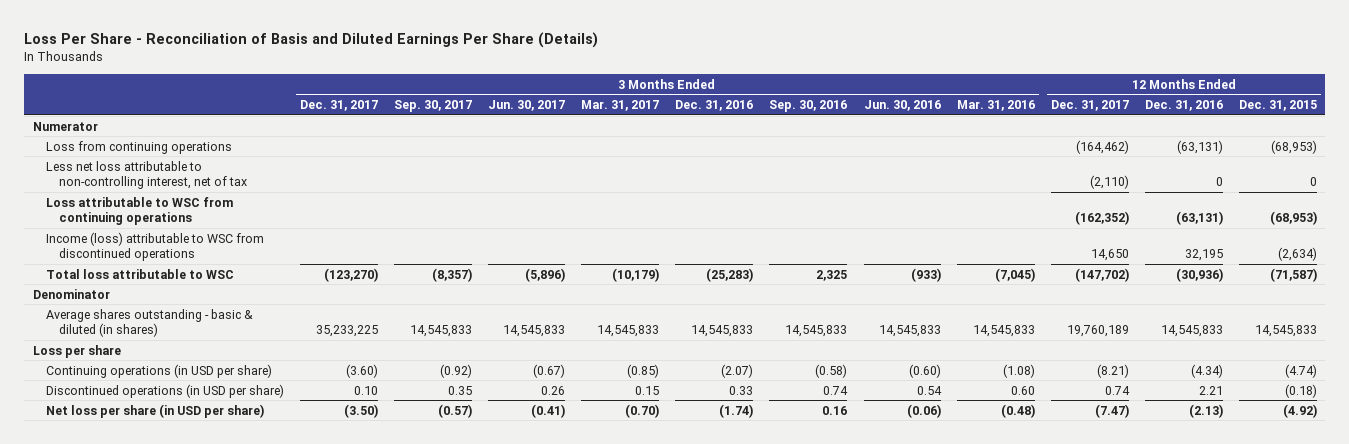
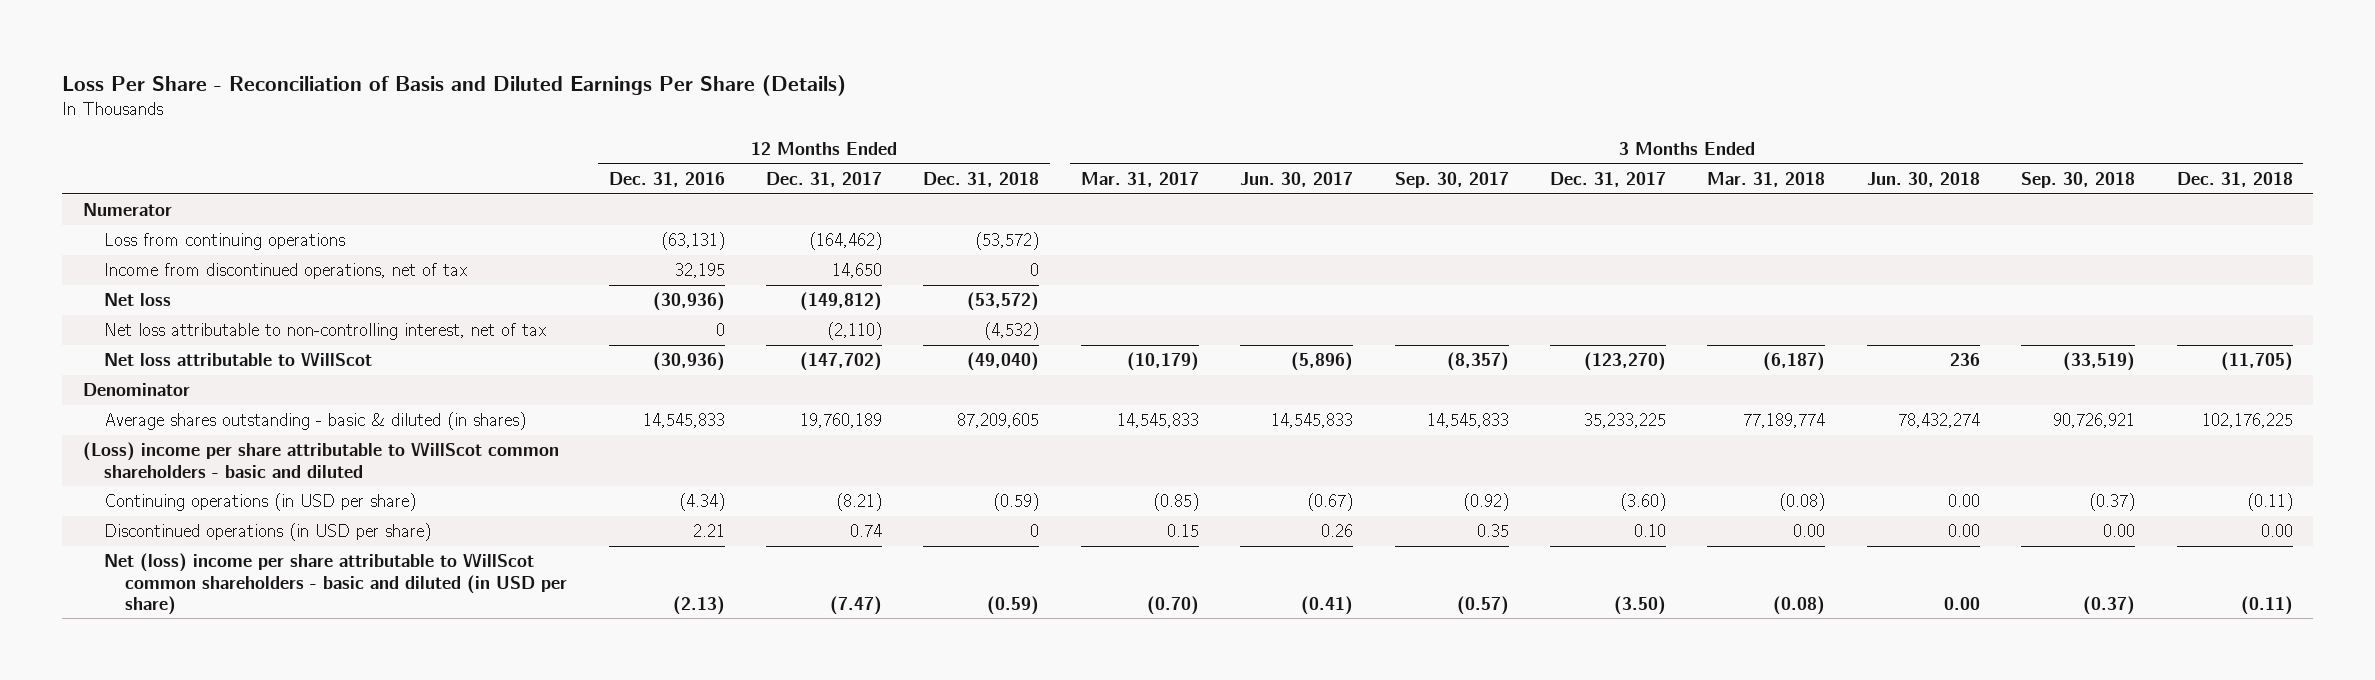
[675,99,754,111] Dec. 31, 2016 -> none
[769,99,848,112] Sep. 30, 2016 -> none
[863,99,941,111] Jun. 30, 2016 -> none
[956,99,1035,111] Mar. 31, 2016 -> none
[1238,99,1317,111] Dec. 31, 2015 -> none
none -> [923,171,1040,187] Dec. 31, 2018
none -> [1707,171,1826,187] Mar. 31, 2018
none -> [1866,171,1980,187] Jun. 30, 2018
none -> [2021,171,2136,188] Sep. 30, 2018
none -> [2176,171,2293,187] Dec. 31, 2018
[45,196,233,226] Loss attributable to WSC from continuing operations -> none
[45,160,248,190] Less net loss attributable to non-controlling interest, net of tax -> [104,263,468,280] Income from discontinued operations, net of tax
[1089,175,1129,190] (2,110) -> [832,263,883,279] 14,650
[1215,177,1223,187] 0 -> [674,263,725,279] 32,195
none -> [104,293,172,307] Net loss
[45,231,264,262] Income (loss) attributable to WSC from discontinued operations -> [104,323,547,341] Net loss attributable to non-controlling interest, net of tax
[1090,249,1129,262] 14,650 -> [827,322,883,341] (2,110)
[1184,249,1223,262] 32,195 -> [715,323,725,337] 0
[45,268,234,279] Total loss attributable to WSC -> [104,351,373,367] Net loss attributable to WillScot
[32,344,121,358] Loss per share -> [82,441,559,478] (Loss) income per share attributable to WillScot common shareholders - basic and diluted
[45,403,264,418] Net loss per share (in USD per share) -> [104,552,568,615] Net (loss) income per share attributable to WillScot common shareholders - basic and diluted (in USD per share)

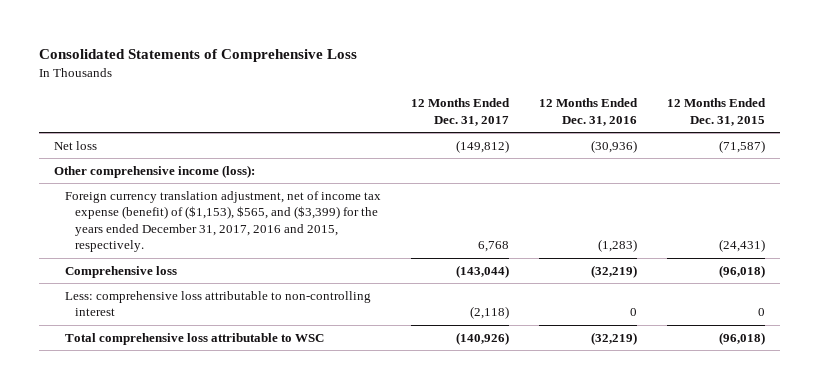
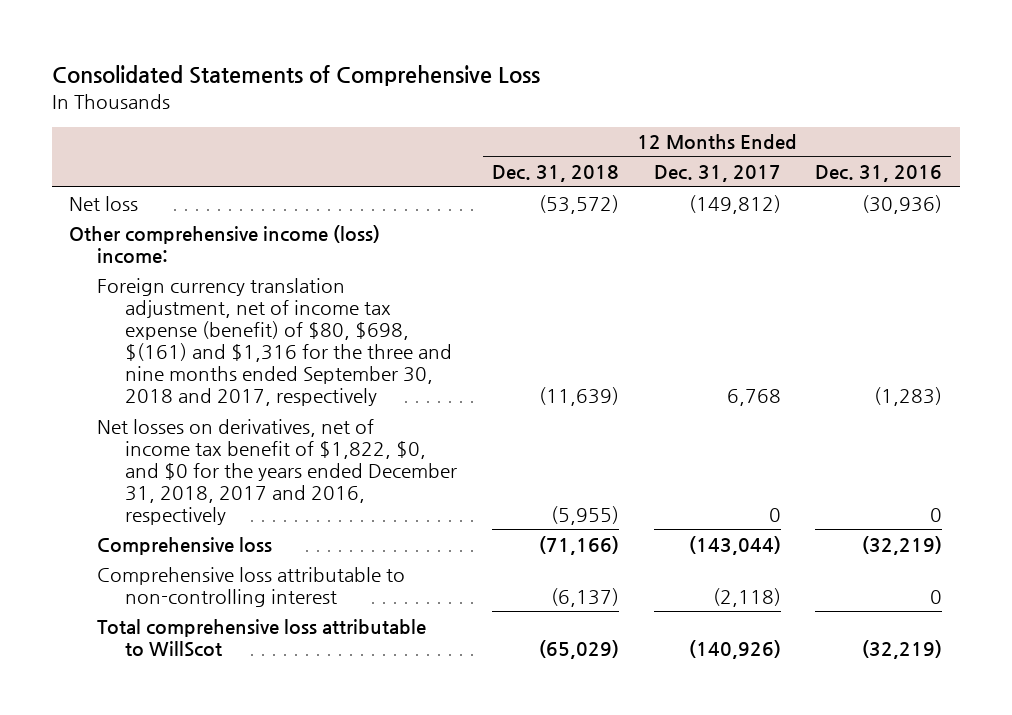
[666,98,766,126] 12 Months Ended Dec. 31, 2015 -> none
none -> [491,165,619,183] Dec. 31, 2018
[53,164,255,178] Other comprehensive income (loss): -> [69,224,381,264] Other comprehensive income (loss) income:
[64,190,381,253] Foreign currency translation adjustment, net of income tax expense (benefit) of ($1,153), $565, and ($3,399) for the years ended December 31, 2017, 2016 and 2015, respectively. -> [97,277,453,407] Foreign currency translation adjustment, net of income tax expense (benefit) of $80, $698, $(161) and $1,316 for the three and nine months ended September 30, 2018 and 2017, respectively
none -> [97,418,458,526] Net losses on derivatives, net of income tax benefit of $1,822, $0, and $0 for the years ended December 31, 2018, 2017 and 2016, respectively
[64,290,371,317] Less: comprehensive loss attributable to non-controlling interest -> [97,566,406,607] Comprehensive loss attributable to non-controlling interest
[64,332,324,345] Total comprehensive loss attributable to WSC -> [97,618,427,657] Total comprehensive loss attributable to WillScot

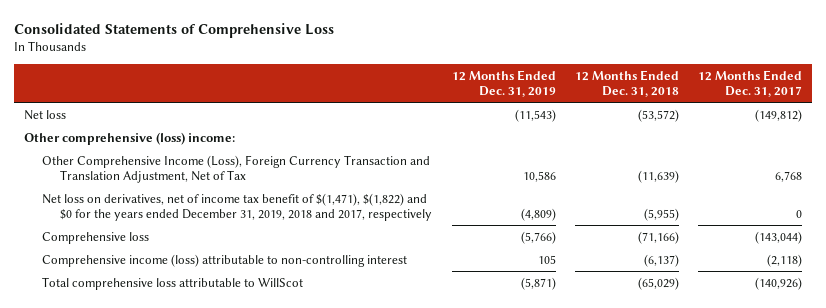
[815,165,943,183] Dec. 31, 2016 -> none
none -> [451,69,556,98] 12 Months Ended Dec. 31, 2019
[69,224,381,264] Other comprehensive income (loss) income: -> [23,131,235,145] Other comprehensive (loss) income:
[97,277,453,407] Foreign currency translation adjustment, net of income tax expense (benefit) of $80, $698, $(161) and $1,316 for the three and nine months ended September 30, 2018 and 2017, respectively -> [42,154,431,184] Other Comprehensive Income (Loss), Foreign Currency Transaction and Translation Adjustment, Net of Tax
[97,418,458,526] Net losses on derivatives, net of income tax benefit of $1,822, $0, and $0 for the years ended December 31, 2018, 2017 and 2016, respectively -> [42,192,433,222] Net loss on derivatives, net of income tax benefit of $(1,471), $(1,822) and $0 for the years ended December 31, 2019, 2018 and 2017, respectively
[97,566,406,607] Comprehensive loss attributable to non-controlling interest -> [42,253,408,267] Comprehensive income (loss) attributable to non-controlling interest

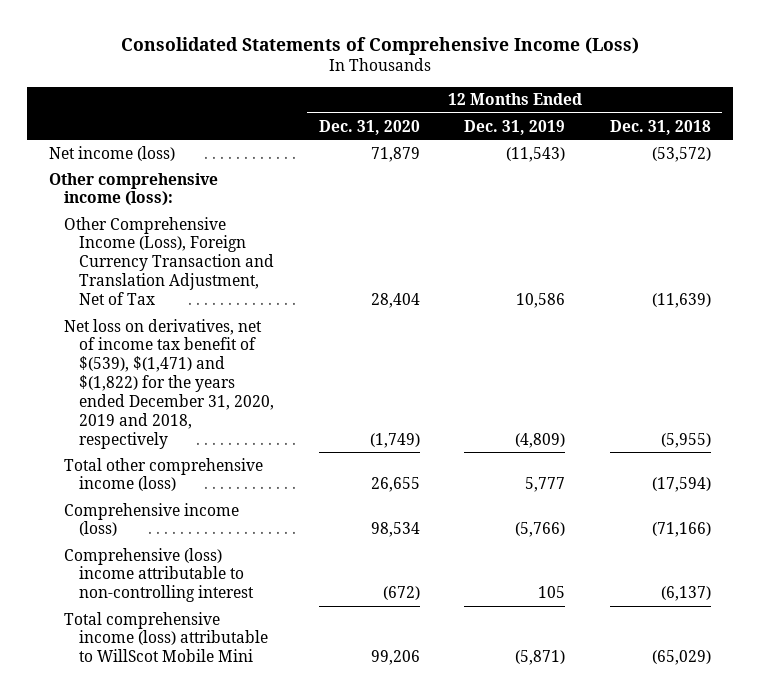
[14,23,335,39] Consolidated Statements of Comprehensive Loss -> [121,36,640,55] Consolidated Statements of Comprehensive Income (Loss)
[698,69,803,98] 12 Months Ended Dec. 31, 2017 -> none
none -> [318,119,420,135] Dec. 31, 2020
[23,109,66,120] Net loss -> [49,145,176,161] Net income (loss)
[23,131,235,145] Other comprehensive (loss) income: -> [49,172,219,207] Other comprehensive income (loss):
[42,192,433,222] Net loss on derivatives, net of income tax benefit of $(1,471), $(1,822) and $0 for the years ended December 31, 2019, 2018 and 2017, respectively -> [64,318,274,449] Net loss on derivatives, net of income tax benefit of $(539), $(1,471) and $(1,822) for the years ended December 31, 2020, 2019 and 2018, respectively
none -> [64,457,264,492] Total other comprehensive income (loss)
[42,231,150,244] Comprehensive loss -> [64,502,240,537] Comprehensive income (loss)
[42,253,408,267] Comprehensive income (loss) attributable to non-controlling interest -> [64,547,254,603] Comprehensive (loss) income attributable to non-controlling interest
[42,276,304,290] Total comprehensive loss attributable to WillScot -> [64,611,268,663] Total comprehensive income (loss) attributable to WillScot Mobile Mini

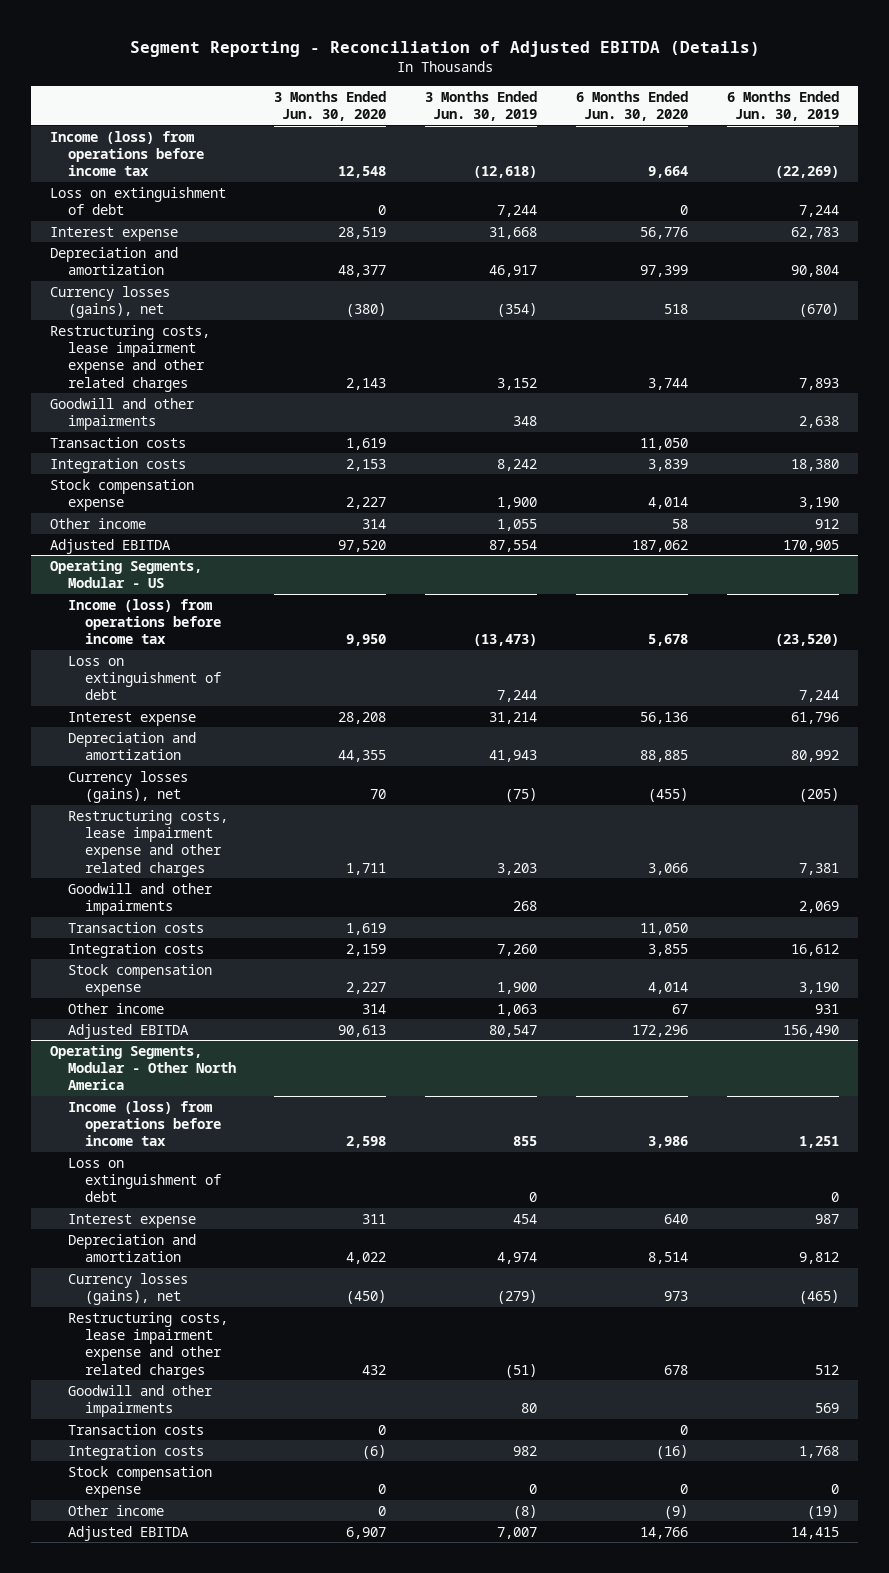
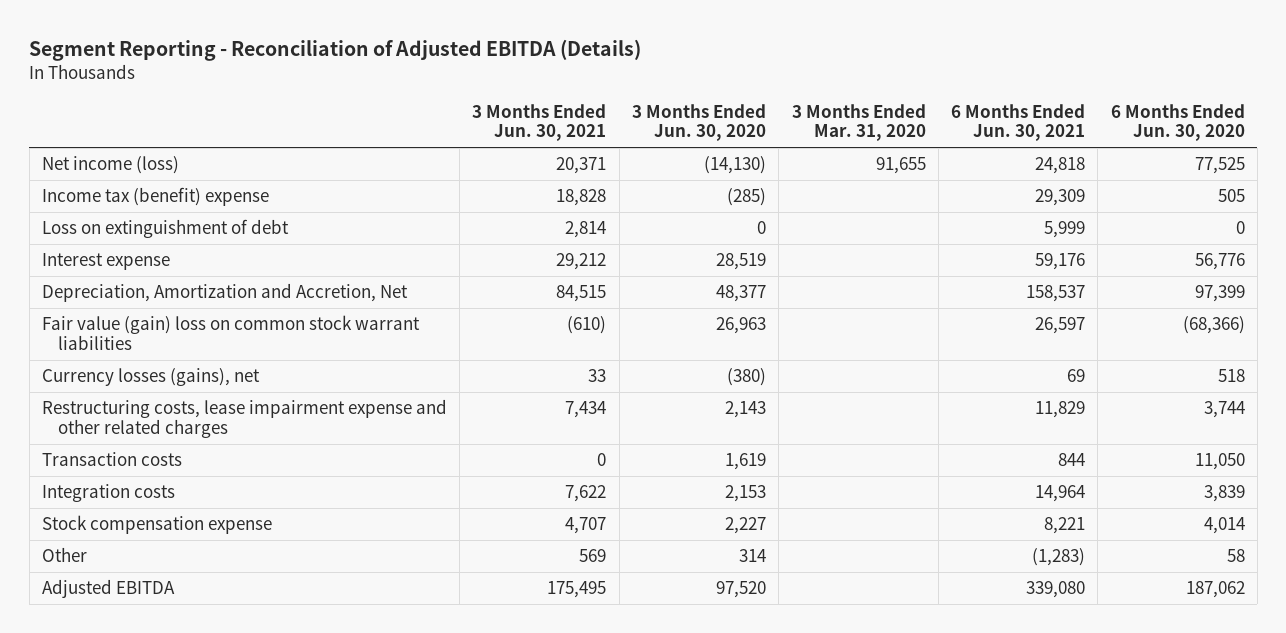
[425,90,538,122] 3 Months Ended Jun. 30, 2019 -> none
[726,90,839,122] 6 Months Ended Jun. 30, 2019 -> none
none -> [472,103,607,142] 3 Months Ended Jun. 30, 2021
none -> [791,103,926,142] 3 Months Ended Mar. 31, 2020
none -> [951,103,1086,142] 6 Months Ended Jun. 30, 2021
[50,130,204,177] Income (loss) from operations before income tax -> none
none -> [41,156,179,175] Net income (loss)
none -> [41,187,269,207] Income tax (benefit) expense
[50,246,179,276] Depreciation and amortization -> [41,283,408,303] Depreciation, Amortization and Accretion, Net
none -> [41,315,420,350] Fair value (gain) loss on common stock warrant liabilities
[50,397,196,431] Goodwill and other impairments -> none
[50,517,147,529] Other income -> [41,547,87,563] Other
[50,559,203,589] Operating Segments, Modular - US -> none
[67,598,221,645] Income (loss) from operations before income tax -> none
[67,655,221,701] Loss on extinguishment of debt -> none
[67,711,196,726] Interest expense -> none
[67,731,196,761] Depreciation and amortization -> none
[67,770,188,804] Currency losses (gains), net -> none
[67,809,228,877] Restructuring costs, lease impairment expense and other related charges -> none
[67,882,213,916] Goodwill and other impairments -> none
[67,921,204,933] Transaction costs -> none
[67,942,204,958] Integration costs -> none
[67,963,212,997] Stock compensation expense -> none
[67,1002,164,1014] Other income -> none
[67,1023,189,1039] Adjusted EBITDA -> none
[50,1044,236,1091] Operating Segments, Modular - Other North America -> none
[67,1100,221,1147] Income (loss) from operations before income tax -> none
[67,1157,221,1203] Loss on extinguishment of debt -> none
[67,1213,196,1228] Interest expense -> none
[67,1233,196,1263] Depreciation and amortization -> none
[67,1272,188,1306] Currency losses (gains), net -> none
[67,1311,228,1379] Restructuring costs, lease impairment expense and other related charges -> none
[67,1384,213,1418] Goodwill and other impairments -> none
[67,1423,204,1435] Transaction costs -> none
[67,1444,204,1460] Integration costs -> none
[67,1465,212,1499] Stock compensation expense -> none
[67,1504,164,1516] Other income -> none
[67,1525,189,1541] Adjusted EBITDA -> none

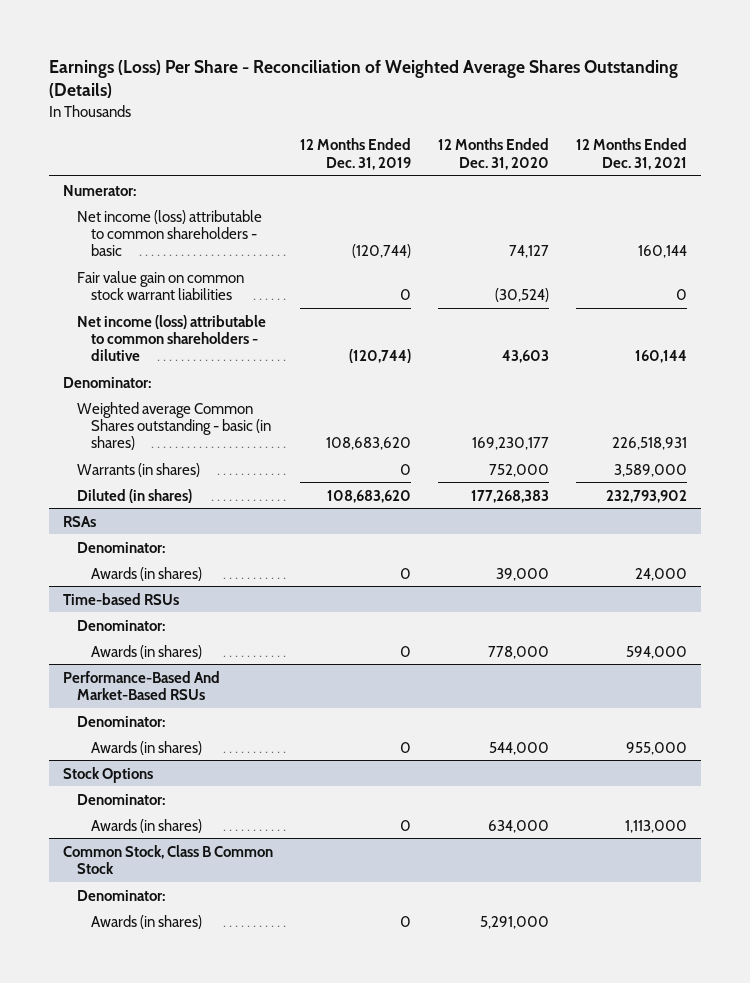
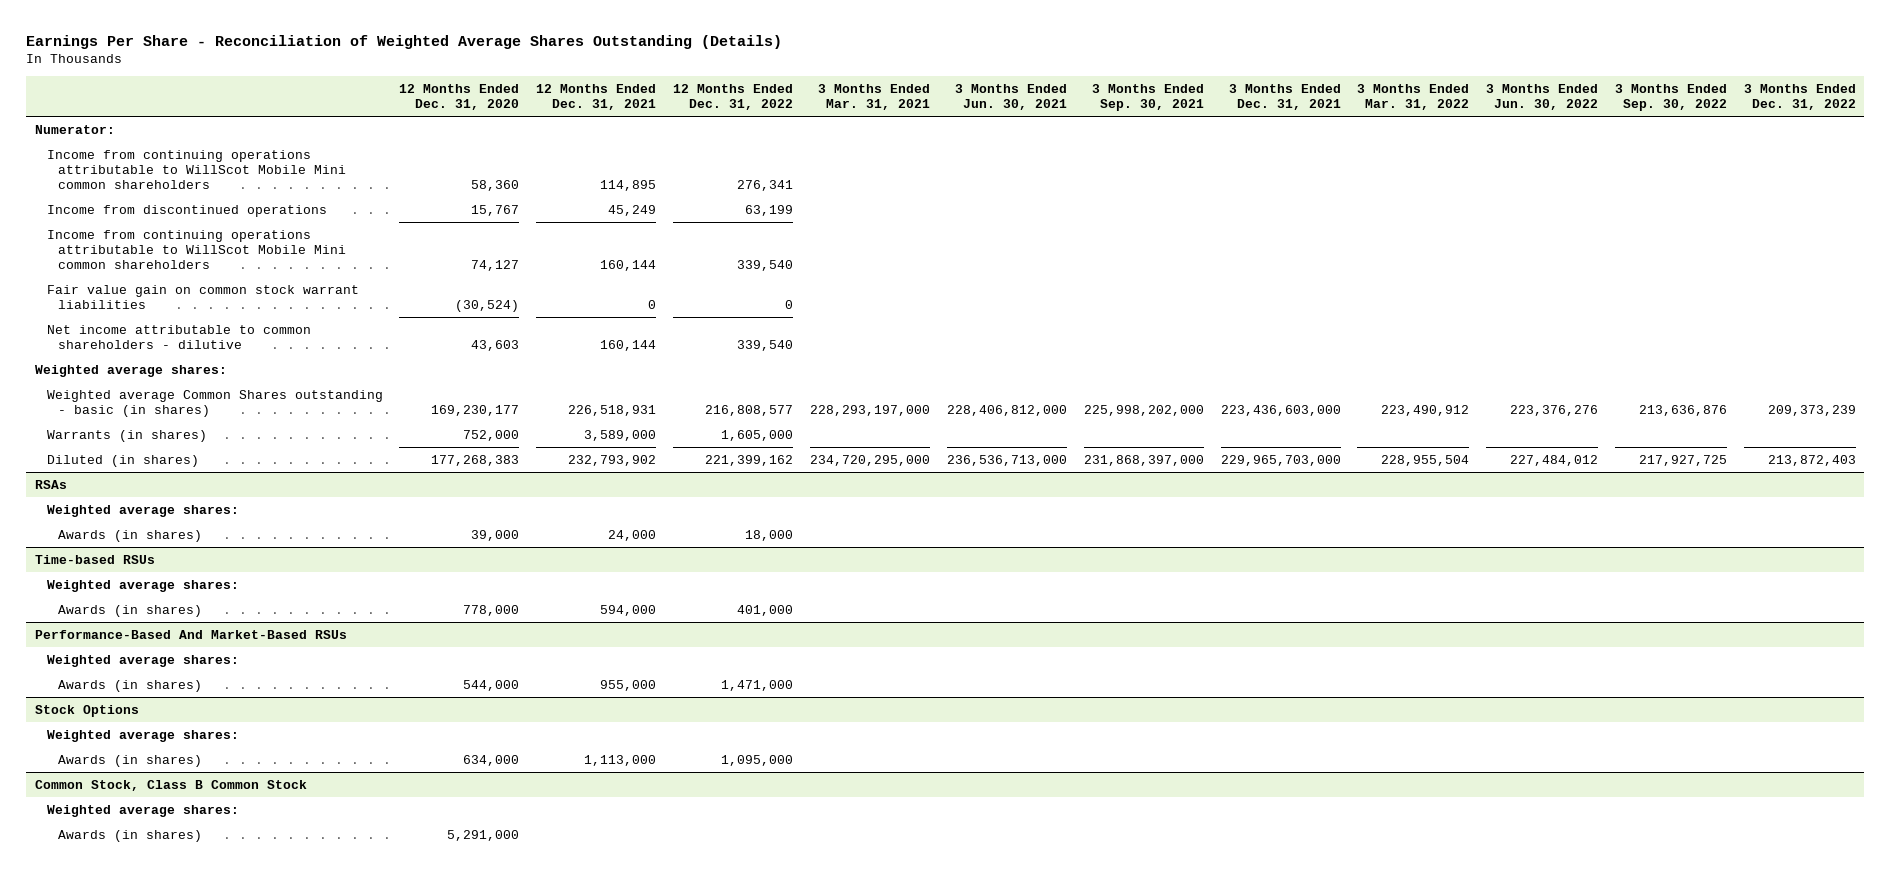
[49,59,679,99] Earnings (Loss) Per Share - Reconciliation of Weighted Average Shares Outstanding (Details) -> [26,35,783,50] Earnings Per Share - Reconciliation of Weighted Average Shares Outstanding (Details)
[299,138,411,170] 12 Months Ended Dec. 31, 2019 -> none
none -> [673,83,794,111] 12 Months Ended Dec. 31, 2022
none -> [817,83,930,111] 3 Months Ended Mar. 31, 2021
none -> [954,83,1067,111] 3 Months Ended Jun. 30, 2021
none -> [1091,83,1204,112] 3 Months Ended Sep. 30, 2021
none -> [1228,83,1341,111] 3 Months Ended Dec. 31, 2021
none -> [1357,83,1470,111] 3 Months Ended Mar. 31, 2022
none -> [1486,83,1599,111] 3 Months Ended Jun. 30, 2022
none -> [1615,83,1728,112] 3 Months Ended Sep. 30, 2022
none -> [1744,83,1857,111] 3 Months Ended Dec. 31, 2022
none -> [46,149,347,189] Income from continuing operations attributable to WillScot Mobile Mini common shareholders
none -> [46,204,327,217] Income from discontinued operations
[76,209,262,257] Net income (loss) attributable to common shareholders - basic -> [46,229,347,269] Income from continuing operations attributable to WillScot Mobile Mini common shareholders
[76,314,266,362] Net income (loss) attributable to common shareholders - dilutive -> [46,324,311,349] Net income attributable to common shareholders - dilutive
[62,376,151,388] Denominator: -> [34,364,227,377] Weighted average shares:
[76,541,165,553] Denominator: -> [46,504,239,517] Weighted average shares:
[76,619,165,631] Denominator: -> [46,579,239,592] Weighted average shares:
[76,715,165,727] Denominator: -> [46,654,239,667] Weighted average shares:
[76,793,165,805] Denominator: -> [46,729,239,742] Weighted average shares:
[76,889,165,901] Denominator: -> [46,804,239,817] Weighted average shares:

